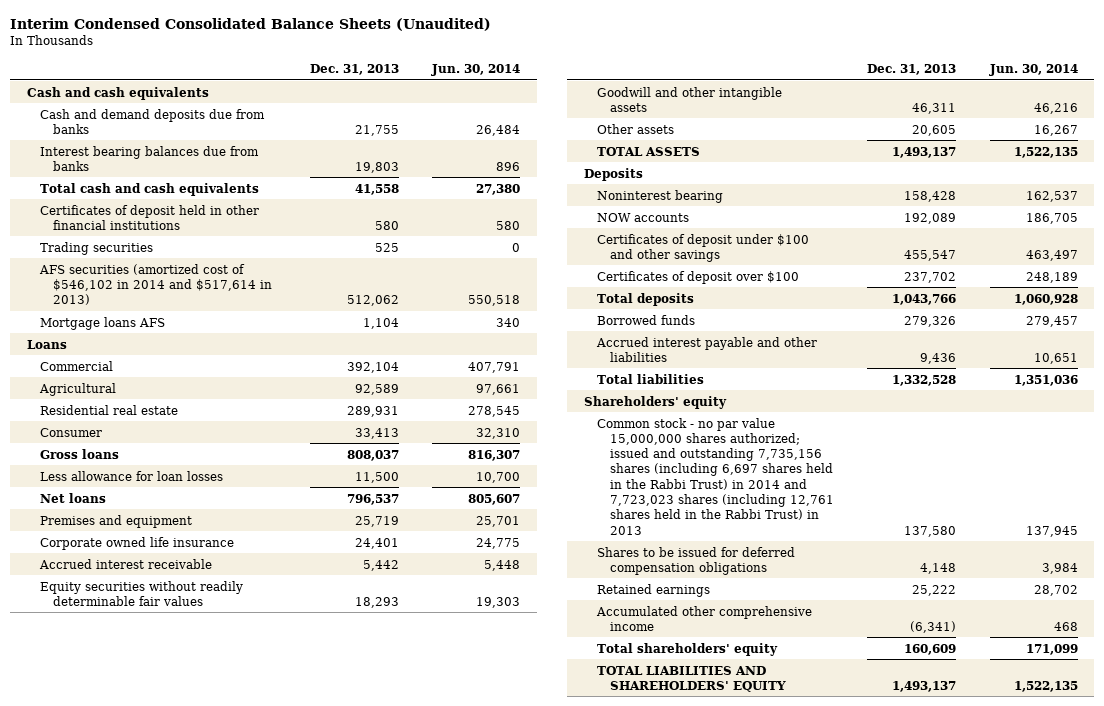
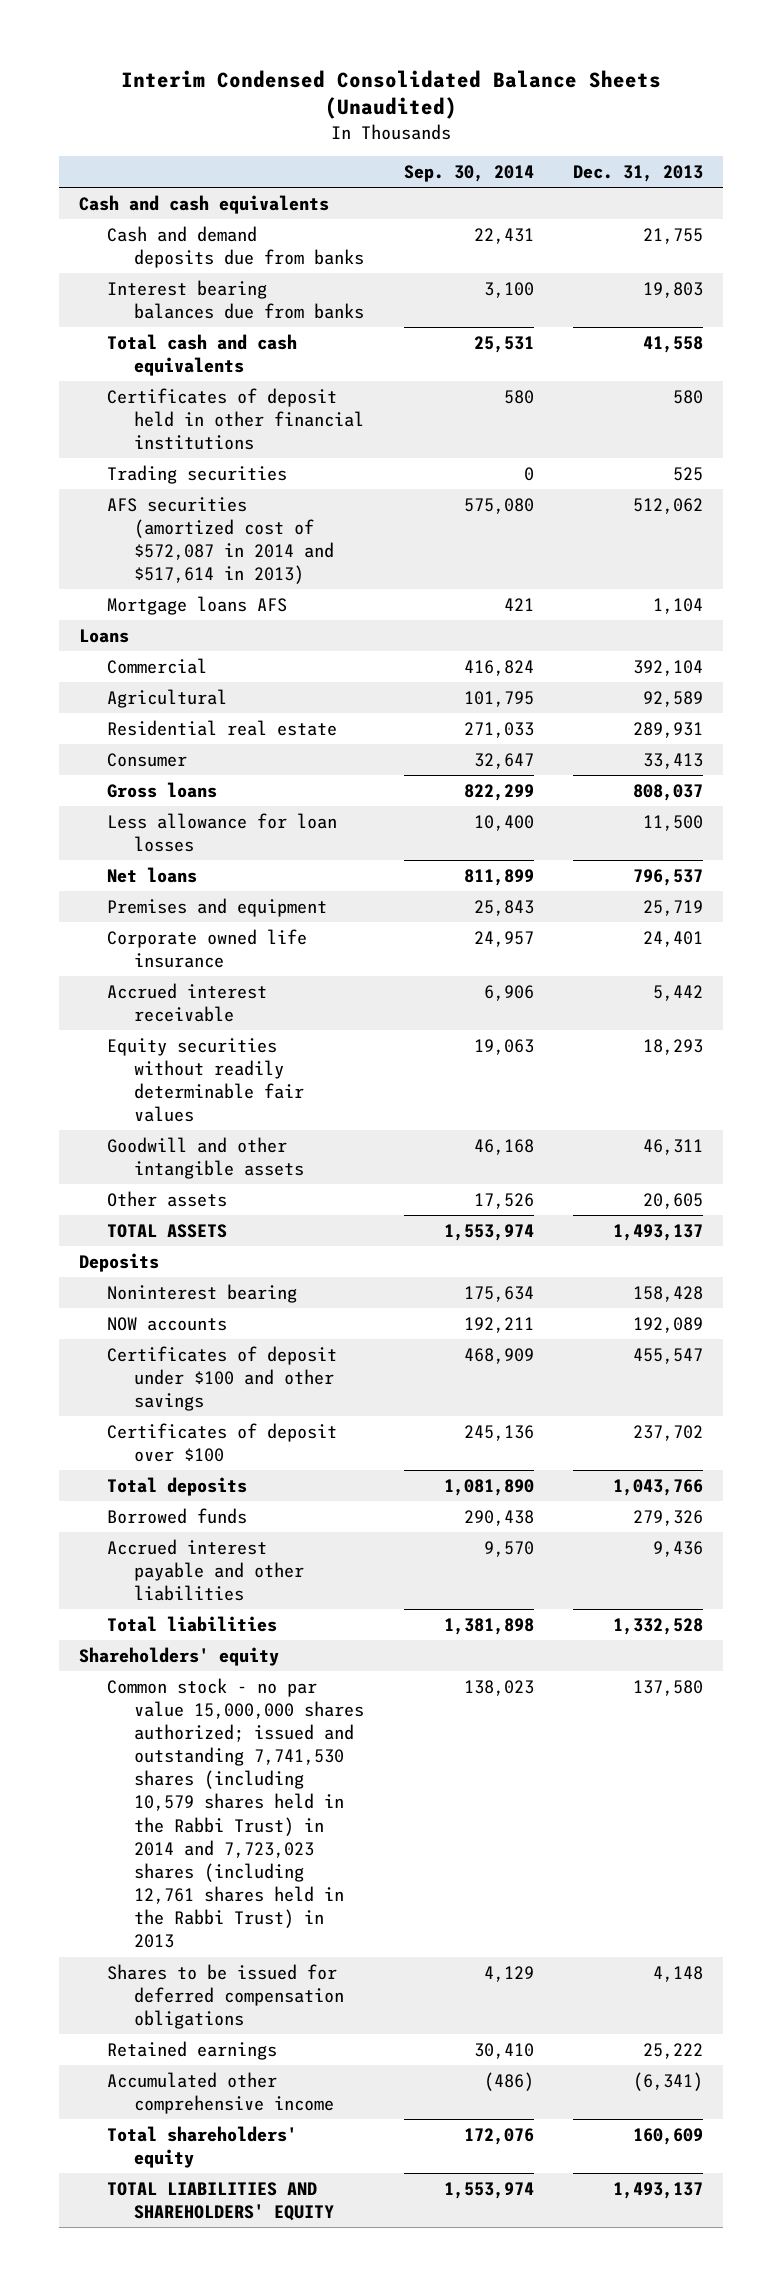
[431,63,521,76] Jun. 30, 2014 -> none
none -> [403,164,534,182] Sep. 30, 2014
[38,263,272,306] AFS securities (amortized cost of $546,102 in 2014 and $517,614 in 2013) -> [106,496,335,585] AFS securities (amortized cost of $572,087 in 2014 and $517,614 in 2013)
[596,417,834,535] Common stock - no par value 15,000,000 shares authorized; issued and outstanding 7,735,156 shares (including 6,697 shares held in the Rabbi Trust) in 2014 and 7,723,023 shares (including 12,761 shares held in the Rabbi Trust) in 2013 -> [106,1677,365,1949] Common stock - no par value 15,000,000 shares authorized; issued and outstanding 7,741,530 shares (including 10,579 shares held in the Rabbi Trust) in 2014 and 7,723,023 shares (including 12,761 shares held in the Rabbi Trust) in 2013

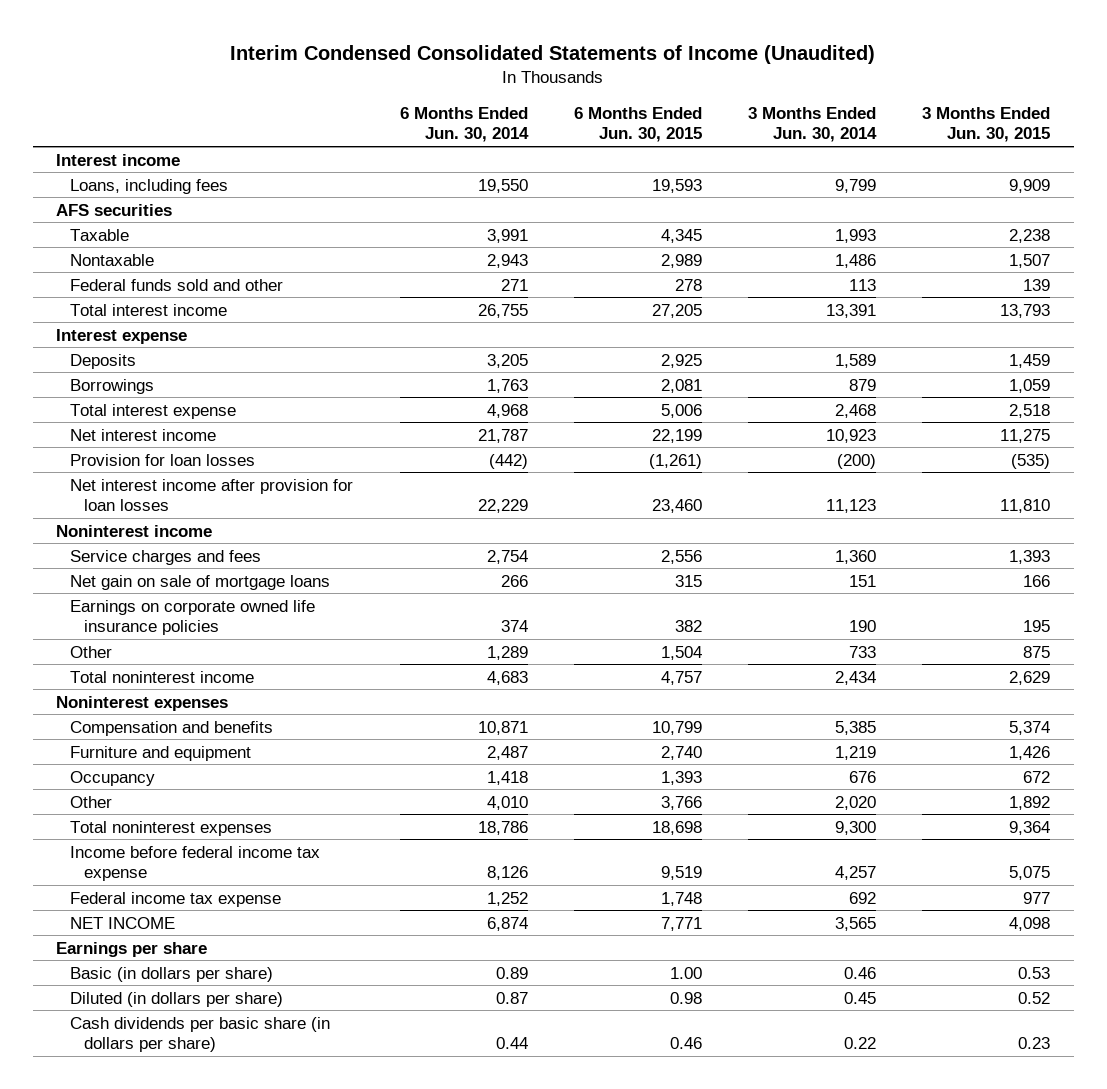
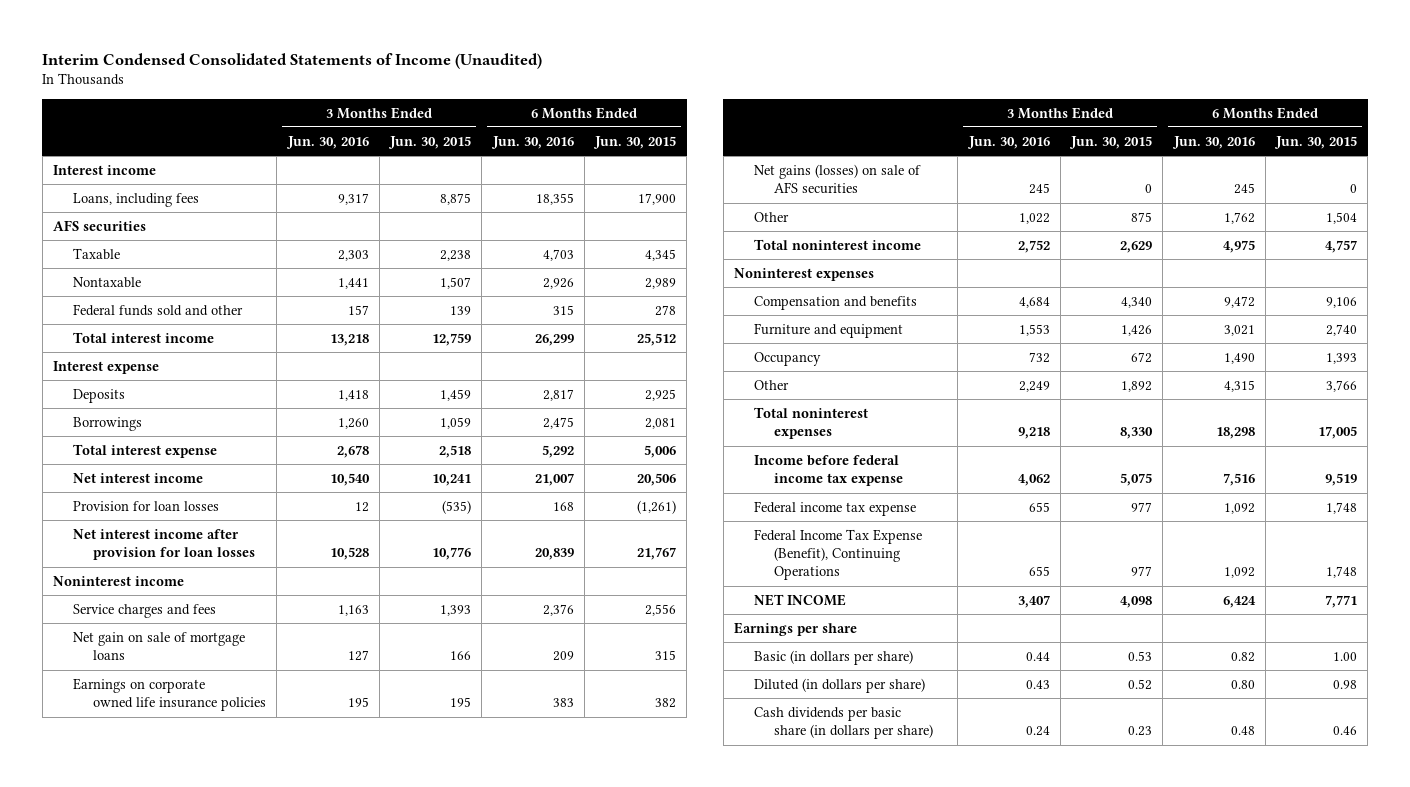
[399,107,529,143] 6 Months Ended Jun. 30, 2014 -> none
[748,107,878,143] 3 Months Ended Jun. 30, 2014 -> none
none -> [285,135,369,149] Jun. 30, 2016
none -> [490,135,574,149] Jun. 30, 2016
[651,178,702,193] 19,593 -> [638,192,677,205] 17,900
[1009,178,1051,193] 9,909 -> [440,192,472,205] 8,875
[651,303,702,318] 27,205 -> [637,332,677,346] 25,512
[1000,303,1051,318] 13,793 -> [432,332,472,346] 12,759
[651,428,702,443] 22,199 -> [637,472,677,486] 20,506
[1000,428,1051,443] 11,275 -> [432,473,472,486] 10,241
[651,499,702,514] 23,460 -> [637,547,677,561] 21,767
[1000,499,1051,514] 11,810 -> [432,547,472,561] 10,776
none -> [753,163,921,195] Net gains (losses) on sale of AFS securities
[651,720,702,735] 10,799 -> [1326,296,1358,308] 9,106
[1009,720,1051,735] 5,374 -> [1121,296,1153,308] 4,340
[651,820,702,835] 18,698 -> [1318,426,1358,440] 17,005
[1009,820,1051,835] 9,364 -> [1120,427,1154,440] 8,330
none -> [753,528,922,581] Federal Income Tax Expense (Benefit), Continuing Operations

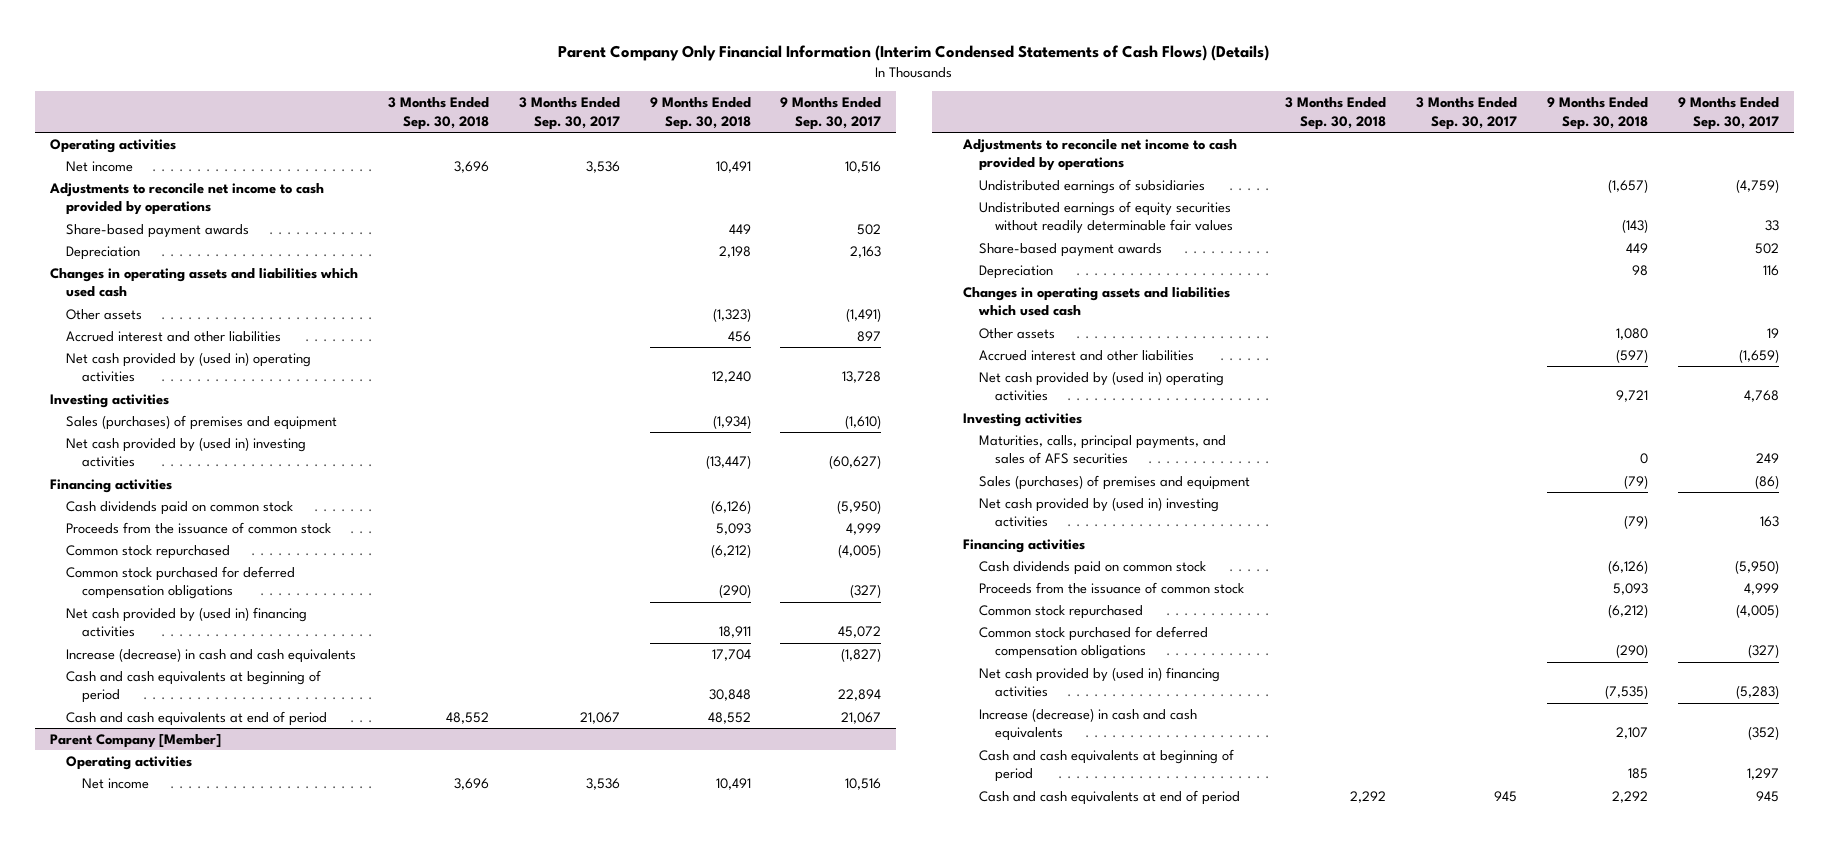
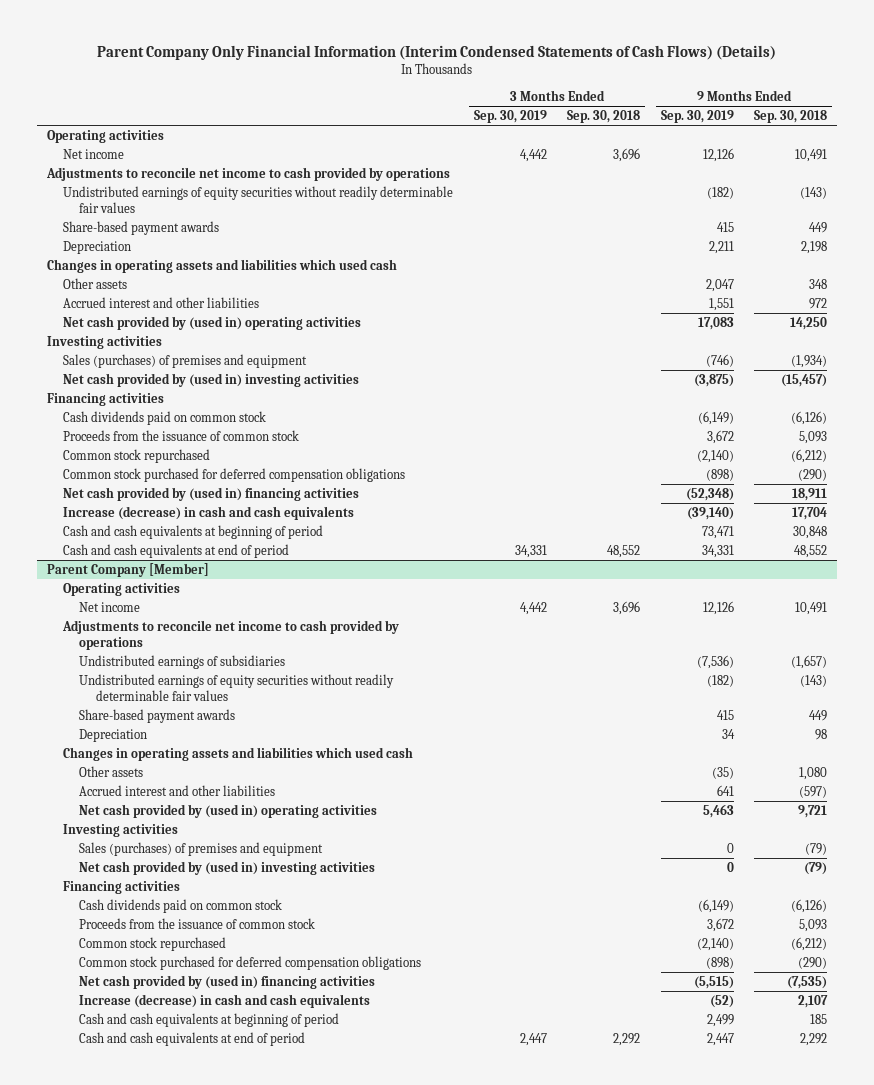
[518,97,620,130] 3 Months Ended Sep. 30, 2017 -> none
[780,97,882,130] 9 Months Ended Sep. 30, 2017 -> none
none -> [473,110,547,124] Sep. 30, 2019
none -> [660,110,734,124] Sep. 30, 2019
none -> [63,185,454,213] Undistributed earnings of equity securities without readily determinable fair values
[712,307,751,322] (1,323) -> [809,278,828,289] 348
[727,330,751,342] 456 -> [809,297,828,309] 972
[711,371,751,384] 12,240 -> [790,316,828,330] 14,250
[705,455,751,470] (13,447) -> [781,373,828,387] (15,457)
[978,434,1226,465] Maturities, calls, principal payments, and sales of AFS securities -> none

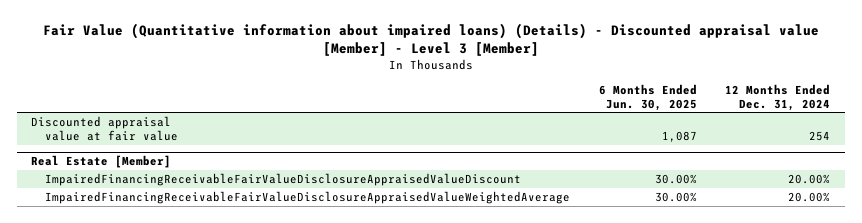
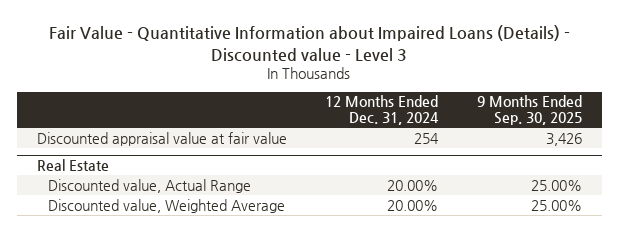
[42,23,819,57] Fair Value (Quantitative information about impaired loans) (Details) - Discounted appraisal value [Member] - Level 3 [Member] -> [49,25,571,62] Fair Value - Quantitative Information about Impaired Loans (Details) - Discounted value - Level 3
[598,83,697,111] 6 Months Ended Jun. 30, 2025 -> none
none -> [477,95,583,126] 9 Months Ended Sep. 30, 2025
[31,154,172,168] Real Estate [Member] -> [36,159,109,172] Real Estate
[45,172,522,186] ImpairedFinancingReceivableFairValueDisclosureAppraisedValueDiscount -> [47,178,251,193] Discounted value, Actual Range
[45,190,571,204] ImpairedFinancingReceivableFairValueDisclosureAppraisedValueWeightedAverage -> [47,198,285,213] Discounted value, Weighted Average

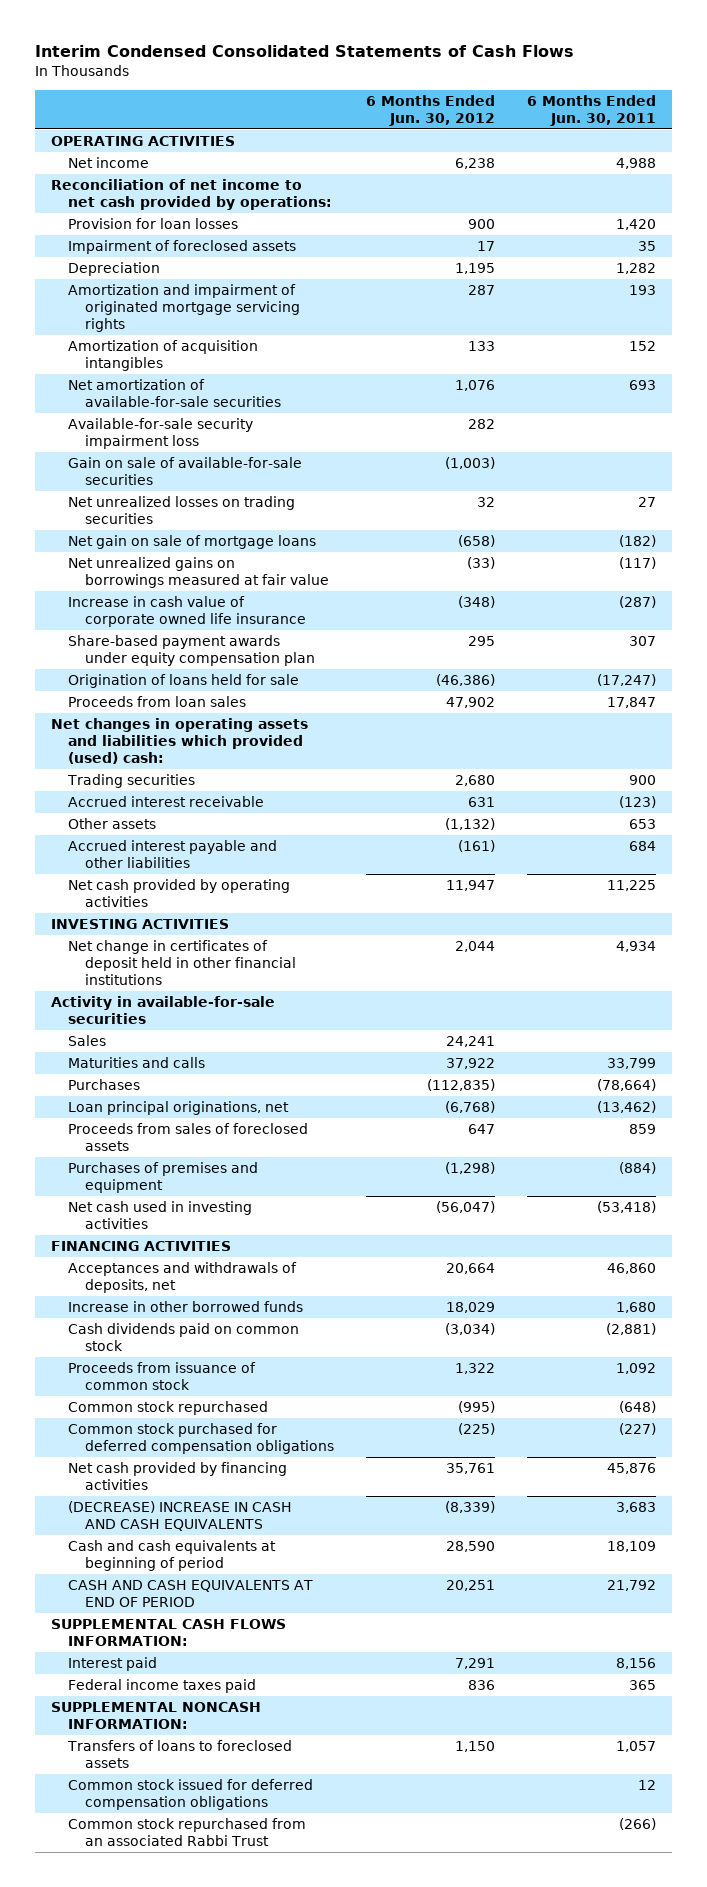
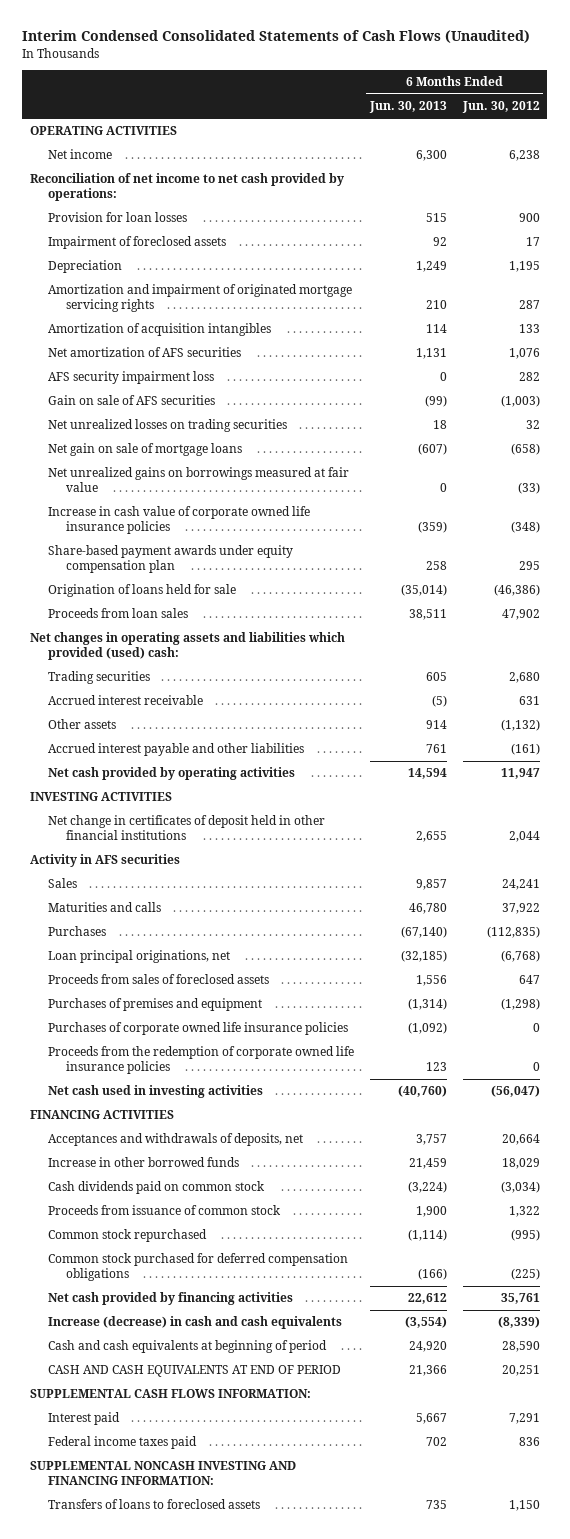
[34,44,574,57] Interim Condensed Consolidated Statements of Cash Flows -> [22,30,531,44] Interim Condensed Consolidated Statements of Cash Flows (Unaudited)
[527,94,657,126] 6 Months Ended Jun. 30, 2011 -> none
none -> [368,101,447,114] Jun. 30, 2013
[68,379,282,408] Net amortization of available-for-sale securities -> [48,347,242,358] Net amortization of AFS securities
[68,418,254,450] Available-for-sale security impairment loss -> [48,371,215,385] AFS security impairment loss
[68,457,303,486] Gain on sale of available-for-sale securities -> [48,395,216,406] Gain on sale of AFS securities
[68,596,307,628] Increase in cash value of corporate owned life insurance -> [48,506,311,535] Increase in cash value of corporate owned life insurance policies
[50,996,275,1025] Activity in available-for-sale securities -> [30,854,181,868] Activity in AFS securities
none -> [48,1022,349,1036] Purchases of corporate owned life insurance policies
none -> [48,1046,355,1075] Proceeds from the redemption of corporate owned life insurance policies
[68,1501,293,1532] (DECREASE) INCREASE IN CASH AND CASH EQUIVALENTS -> [48,1316,343,1330] Increase (decrease) in cash and cash equivalents
[50,1702,261,1730] SUPPLEMENTAL NONCASH INFORMATION: -> [30,1461,297,1486] SUPPLEMENTAL NONCASH INVESTING AND FINANCING INFORMATION:
[68,1779,314,1811] Common stock issued for deferred compensation obligations -> none
[68,1818,307,1847] Common stock repurchased from an associated Rabbi Trust -> none

